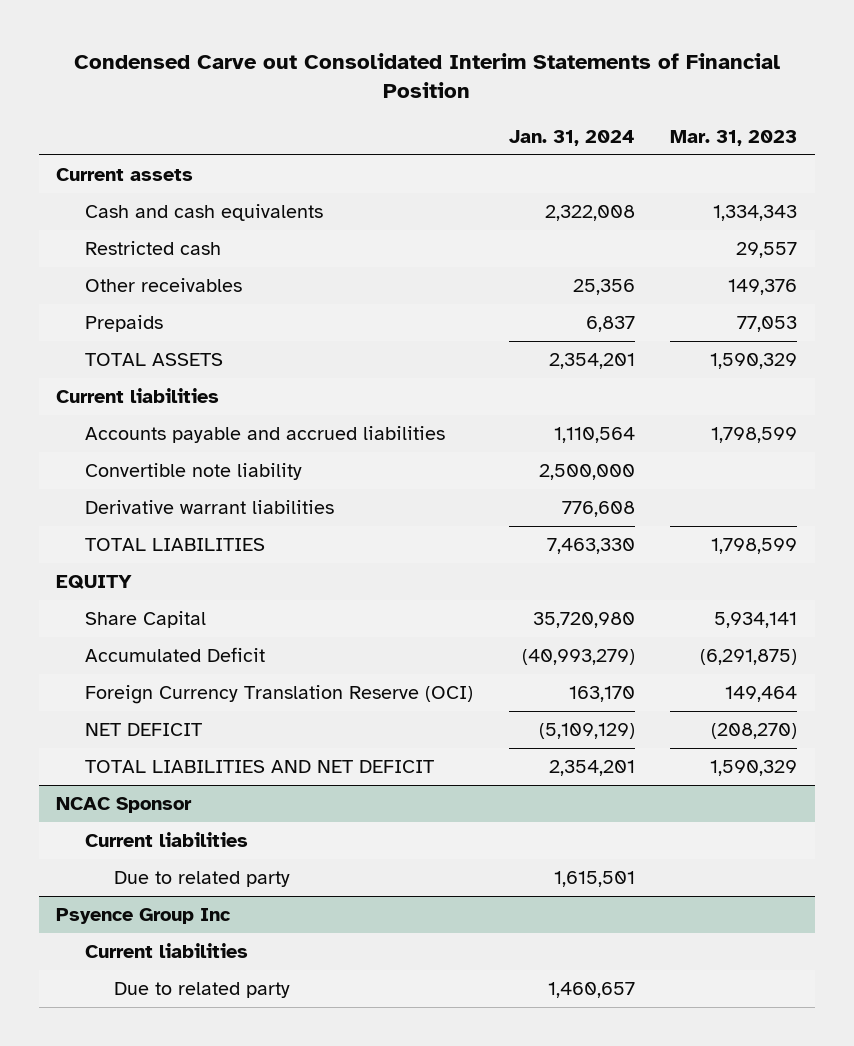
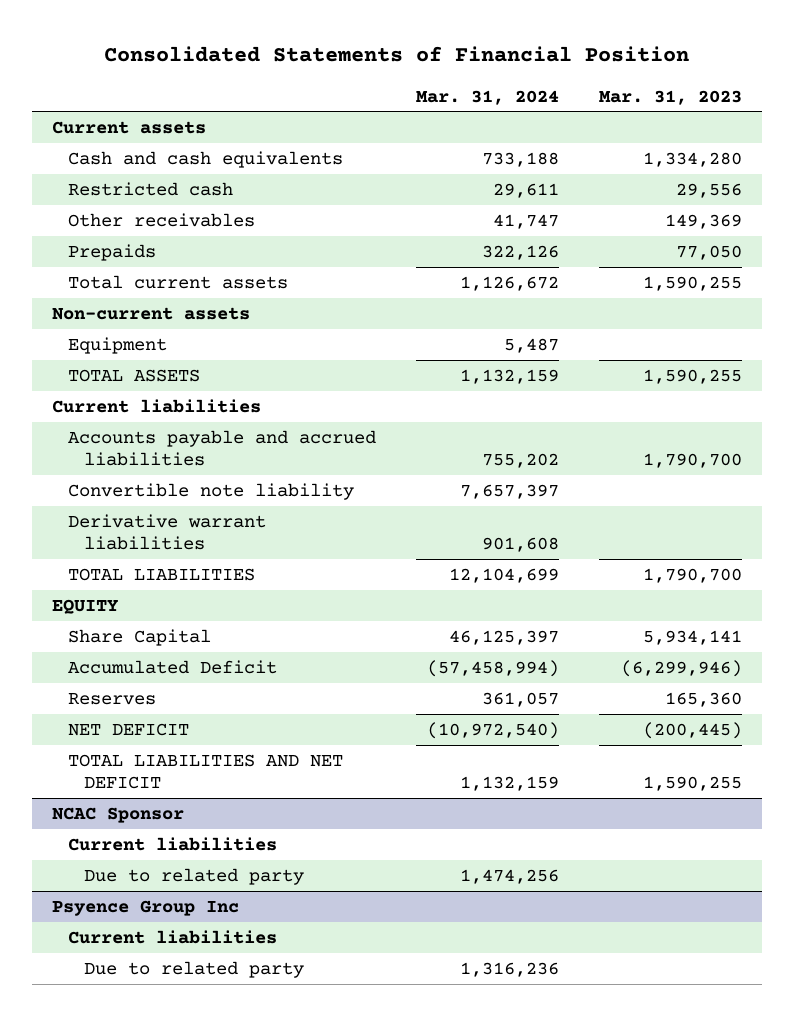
[73,52,780,99] Condensed Carve out Consolidated Interim Statements of Financial Position -> [103,46,689,63] Consolidated Statements of Financial Position
[508,129,635,146] Jan. 31, 2024 -> none
none -> [415,89,559,105] Mar. 31, 2024
[713,205,798,222] 1,334,343 -> [643,151,743,167] 1,334,280
[736,242,798,259] 29,557 -> [676,182,743,198] 29,556
[728,279,798,296] 149,376 -> [665,213,743,229] 149,369
[737,316,798,333] 77,053 -> [676,244,743,260] 77,050
none -> [67,274,288,289] Total current assets
none -> [51,306,250,320] Non-current assets
none -> [67,336,167,354] Equipment
[710,353,798,370] 1,590,329 -> [643,368,743,384] 1,590,255
[711,427,798,444] 1,798,599 -> [643,453,743,469] 1,790,700
[711,538,798,555] 1,798,599 -> [643,567,743,583] 1,790,700
[85,685,474,705] Foreign Currency Translation Reserve (OCI) -> none
[700,649,798,666] (6,291,875) -> [621,659,743,677] (6,299,946)
none -> [67,692,156,705] Reserves
[711,723,798,740] (208,270) -> [643,721,743,739] (200,445)
[710,760,798,777] 1,590,329 -> [643,776,743,792] 1,590,255

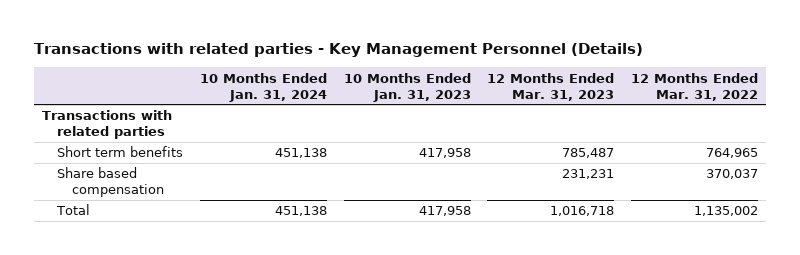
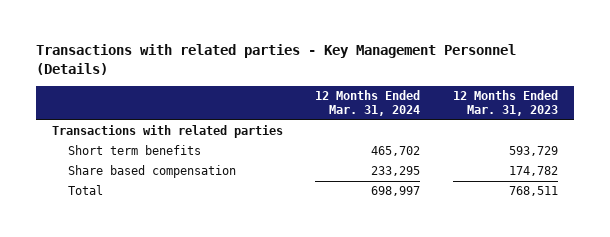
[200,72,328,102] 10 Months Ended Jan. 31, 2024 -> none
[343,72,471,102] 10 Months Ended Jan. 31, 2023 -> none
[630,72,758,101] 12 Months Ended Mar. 31, 2022 -> none
none -> [315,90,421,117] 12 Months Ended Mar. 31, 2024
[562,148,615,159] 785,487 -> [508,146,558,157] 593,729
[562,169,615,180] 231,231 -> [508,166,558,177] 174,782
[550,206,615,217] 1,016,718 -> [508,186,558,197] 768,511

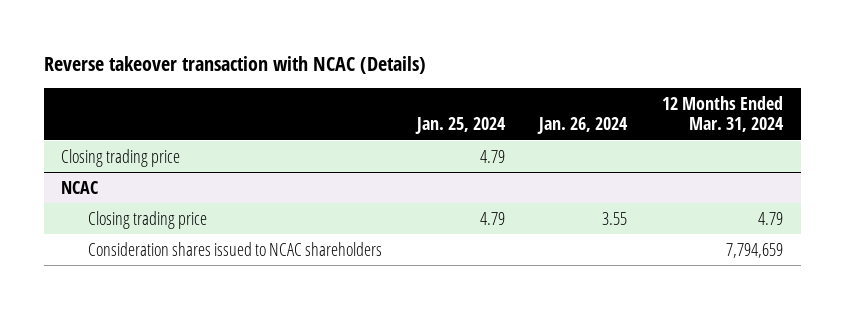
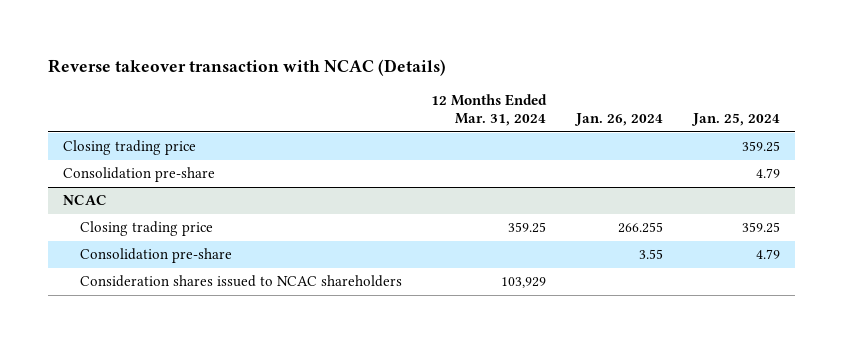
[479,149,505,163] 4.79 -> [741,141,780,153] 359.25
none -> [62,167,215,183] Consolidation pre-share
[479,211,505,225] 4.79 -> [741,222,780,234] 359.25
[602,211,628,225] 3.55 -> [618,222,664,234] 266.255
[758,211,784,225] 4.79 -> [508,222,547,234] 359.25
none -> [79,248,232,264] Consolidation pre-share
[726,242,784,258] 7,794,659 -> [501,277,547,289] 103,929

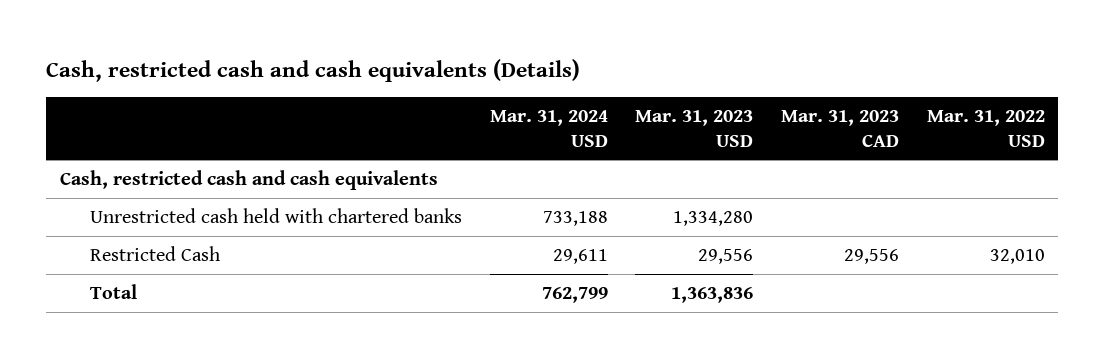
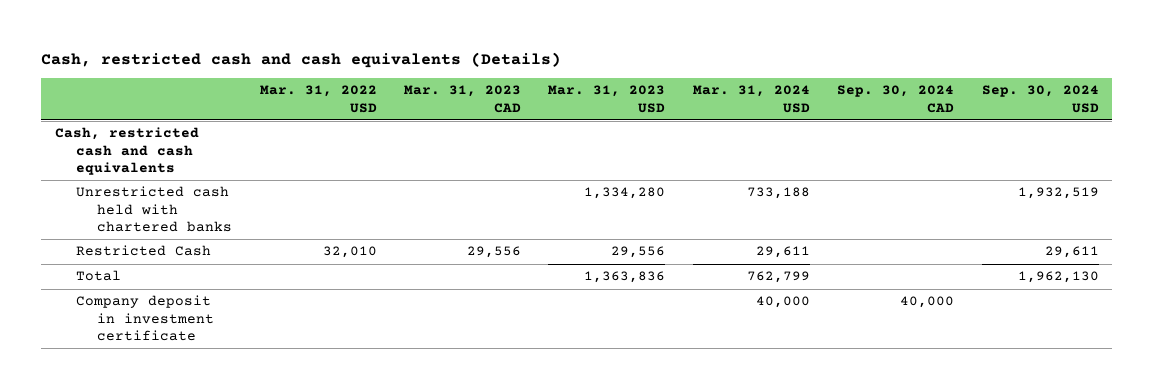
none -> [837,85,955,113] Sep. 30, 2024 CAD
none -> [981,85,1099,113] Sep. 30, 2024 USD
none -> [76,295,215,341] Company deposit in investment certificate

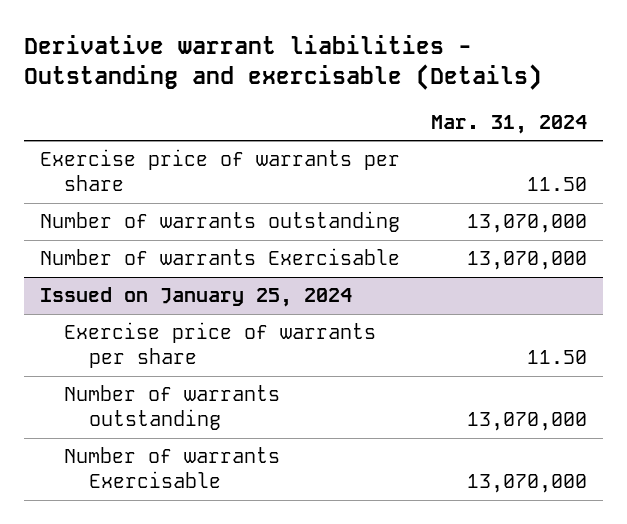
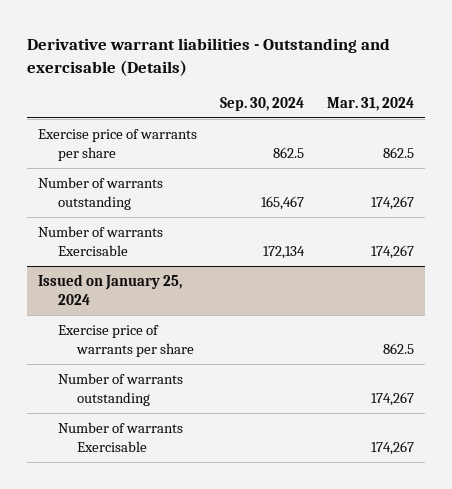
none -> [219,97,304,112] Sep. 30, 2024
[527,177,588,192] 11.50 -> [382,147,414,159] 862.5
[467,214,588,234] 13,070,000 -> [370,196,414,211] 174,267
[467,251,588,271] 13,070,000 -> [370,245,414,260] 174,267
[527,350,588,365] 11.50 -> [382,343,414,355] 862.5
[467,412,588,432] 13,070,000 -> [370,392,414,407] 174,267
[467,474,588,494] 13,070,000 -> [370,441,414,456] 174,267

